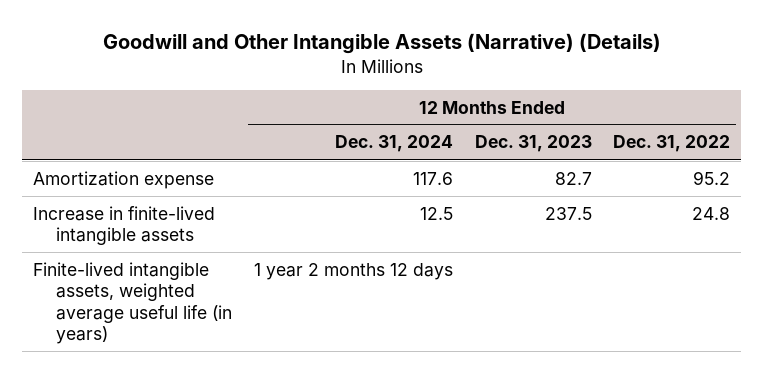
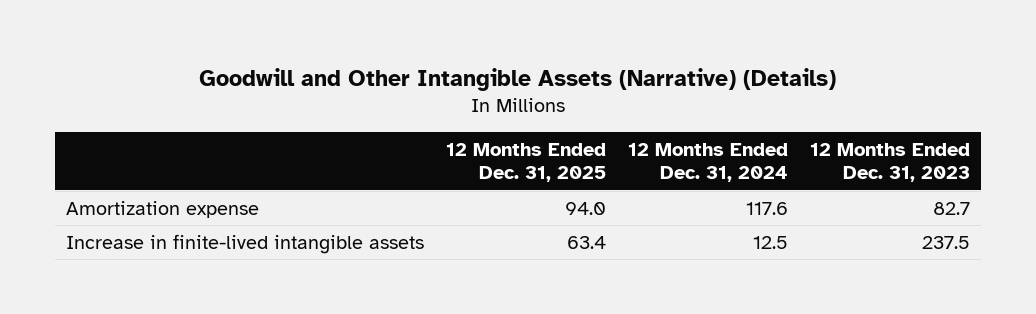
[613,135,731,153] Dec. 31, 2022 -> none
none -> [445,142,606,183] 12 Months Ended Dec. 31, 2025
[33,261,232,344] Finite-lived intangible assets, weighted average useful life (in years) -> none

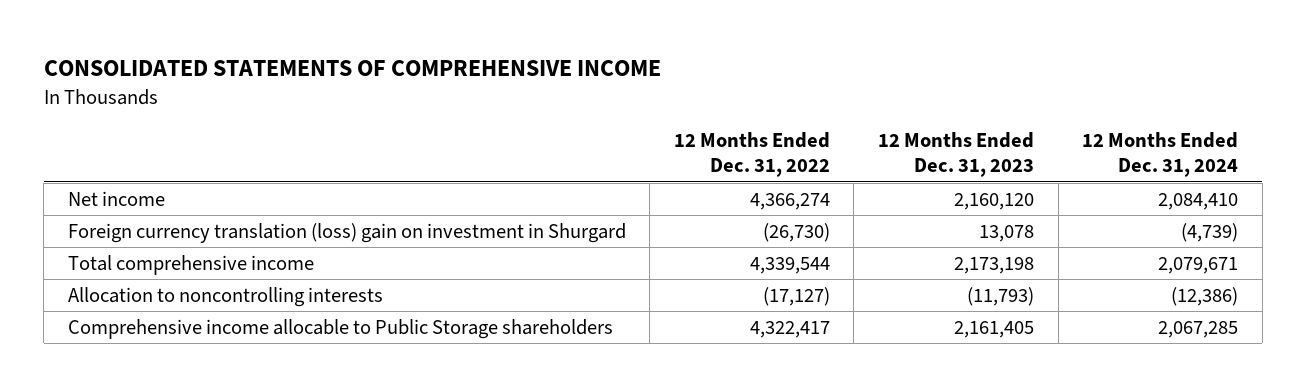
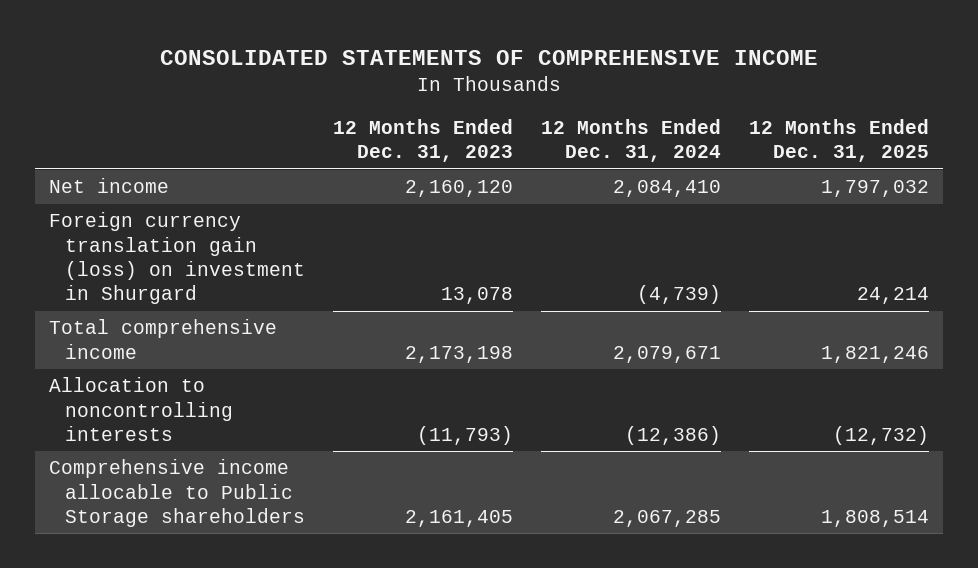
[673,132,830,178] 12 Months Ended Dec. 31, 2022 -> none
none -> [749,119,930,163] 12 Months Ended Dec. 31, 2025
[67,222,626,243] Foreign currency translation (loss) gain on investment in Shurgard -> [49,212,305,305] Foreign currency translation gain (loss) on investment in Shurgard

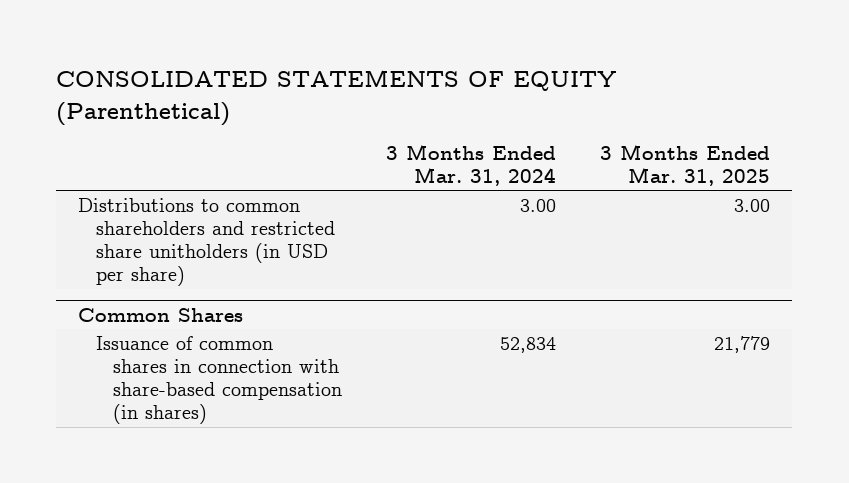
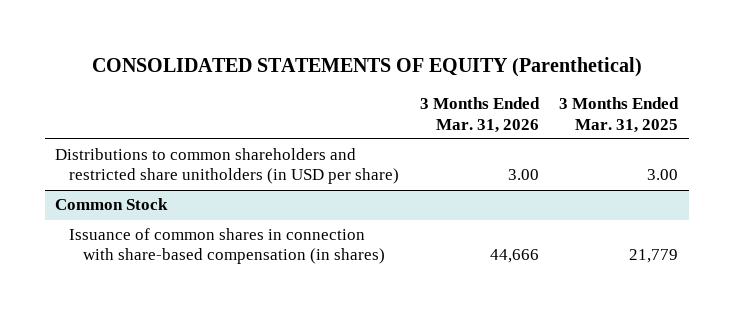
[386,143,557,186] 3 Months Ended Mar. 31, 2024 -> none
none -> [419,97,540,133] 3 Months Ended Mar. 31, 2026
[78,307,244,322] Common Shares -> [55,198,169,211] Common Stock

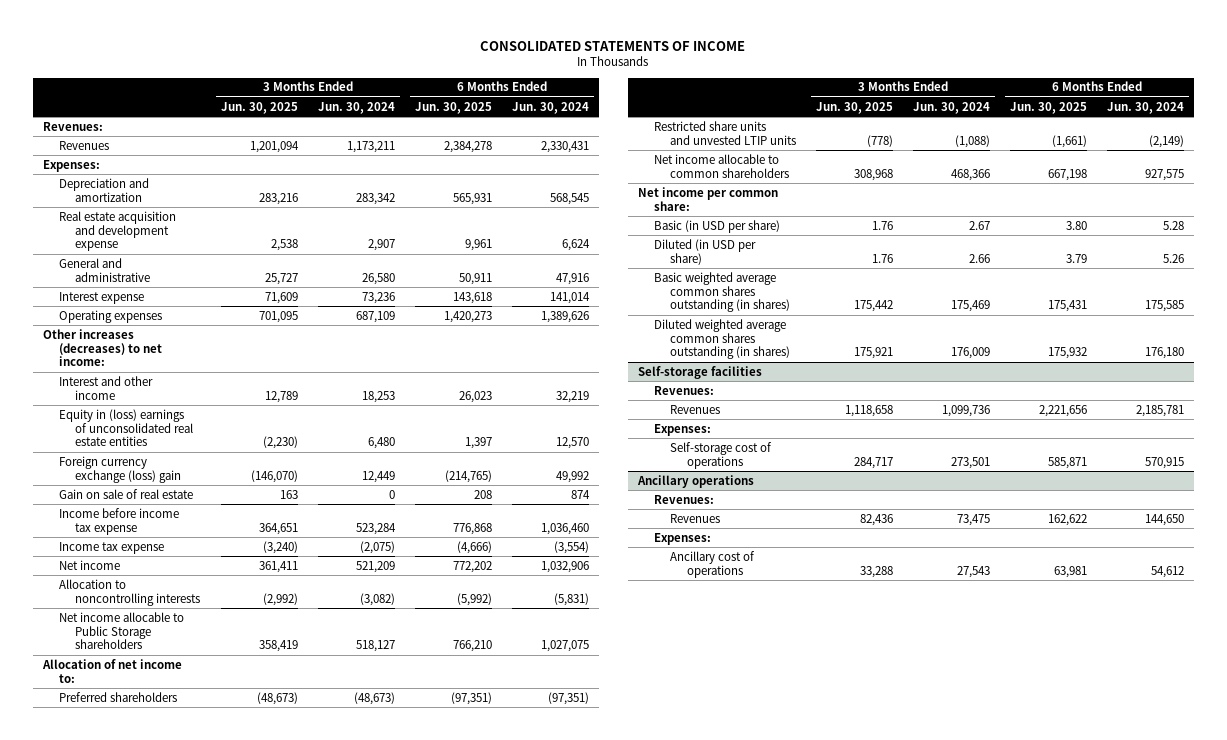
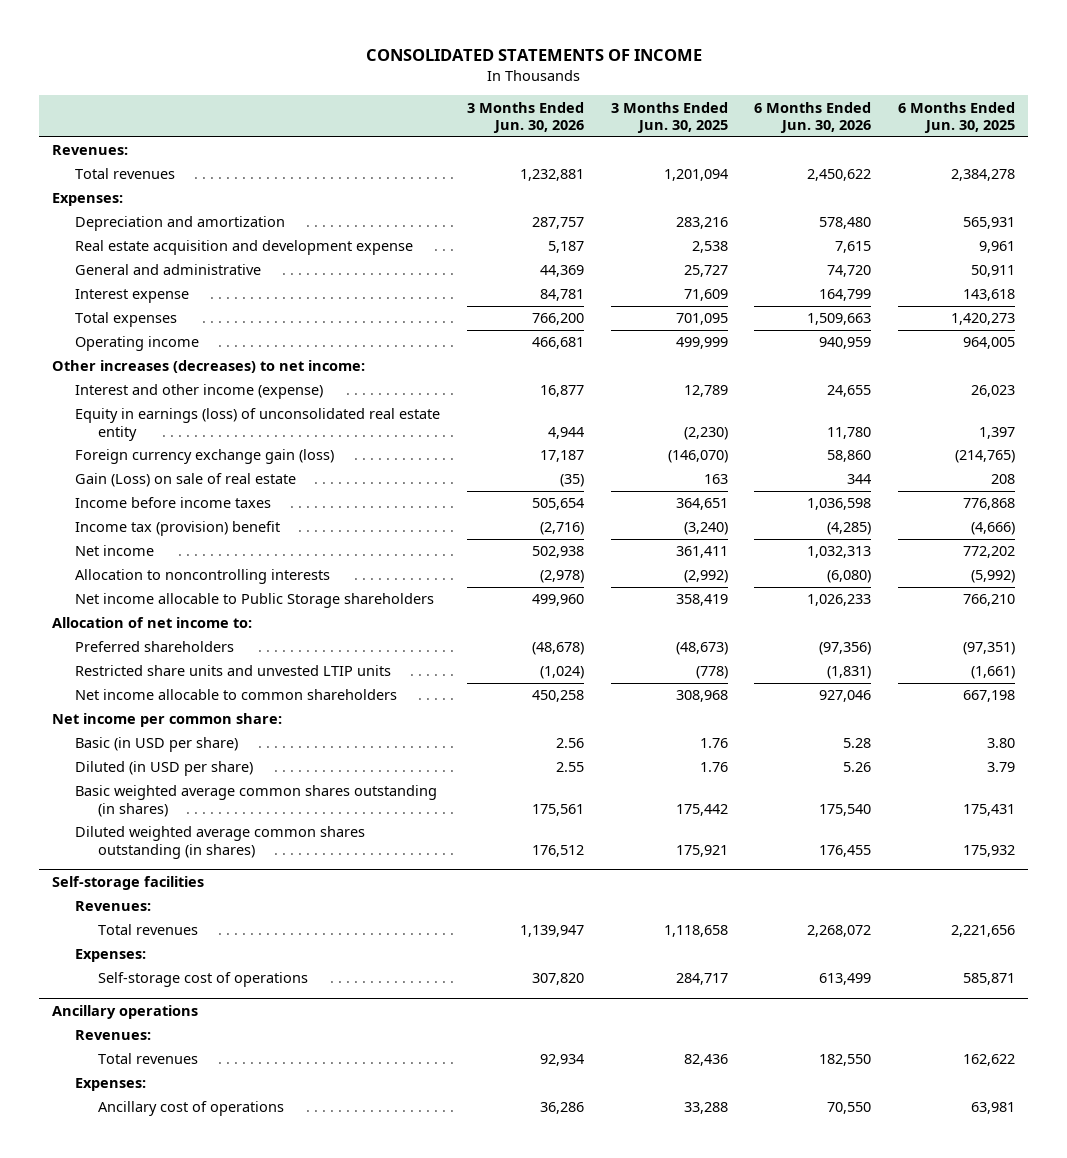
[318,101,396,114] Jun. 30, 2024 -> none
[512,101,590,114] Jun. 30, 2024 -> none
none -> [466,101,584,133] 3 Months Ended Jun. 30, 2026
none -> [754,101,872,133] 6 Months Ended Jun. 30, 2026
[58,140,109,150] Revenues -> [75,168,176,180] Total revenues
[58,309,162,323] Operating expenses -> [75,312,178,328] Total expenses
none -> [75,336,200,352] Operating income
[58,375,153,400] Interest and other income -> [75,384,324,400] Interest and other income (expense)
[58,408,194,447] Equity in (loss) earnings of unconsolidated real estate entities -> [75,408,441,441] Equity in earnings (loss) of unconsolidated real estate entity
[58,455,182,483] Foreign currency exchange (loss) gain -> [75,449,335,465] Foreign currency exchange gain (loss)
[58,488,193,499] Gain on sale of real estate -> [75,473,297,488] Gain (Loss) on sale of real estate
[58,507,179,535] Income before income tax expense -> [75,497,272,509] Income before income taxes
[58,541,164,554] Income tax expense -> [75,521,281,537] Income tax (provision) benefit
[670,404,721,414] Revenues -> [98,924,199,936] Total revenues
[670,513,721,523] Revenues -> [98,1053,199,1065] Total revenues

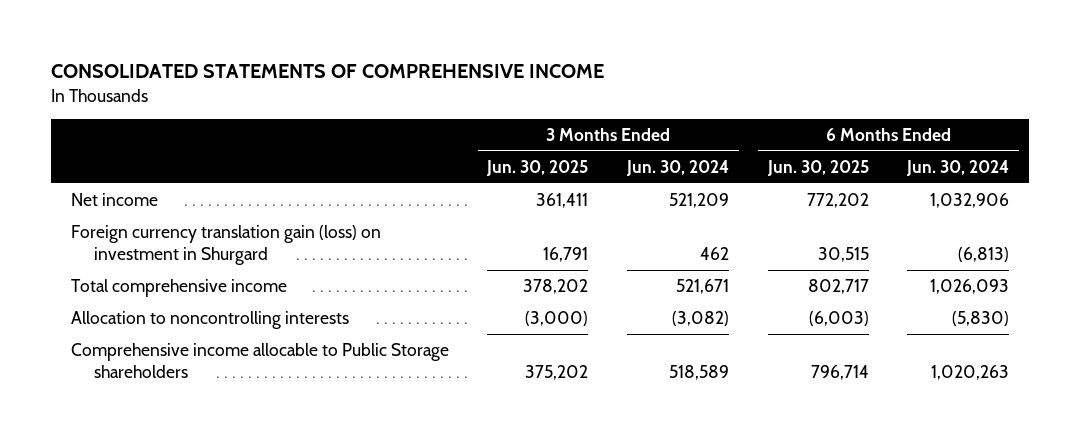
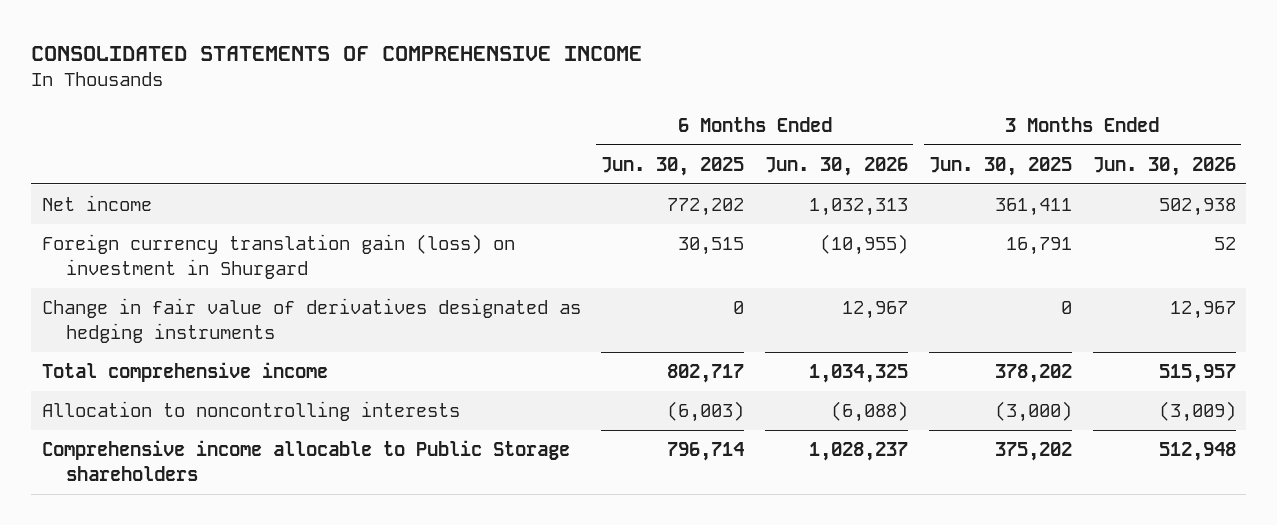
[625,159,729,176] Jun. 30, 2024 -> none
[906,159,1010,176] Jun. 30, 2024 -> none
none -> [765,156,909,176] Jun. 30, 2026
none -> [1092,156,1236,176] Jun. 30, 2026
none -> [41,298,581,343] Change in fair value of derivatives designated as hedging instruments

